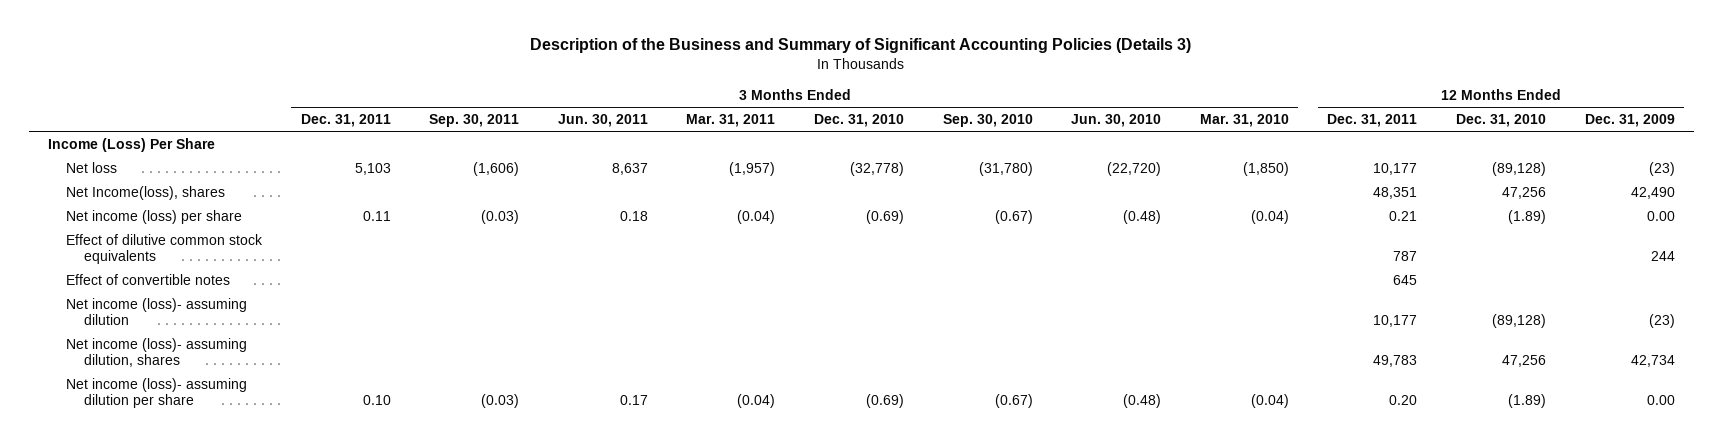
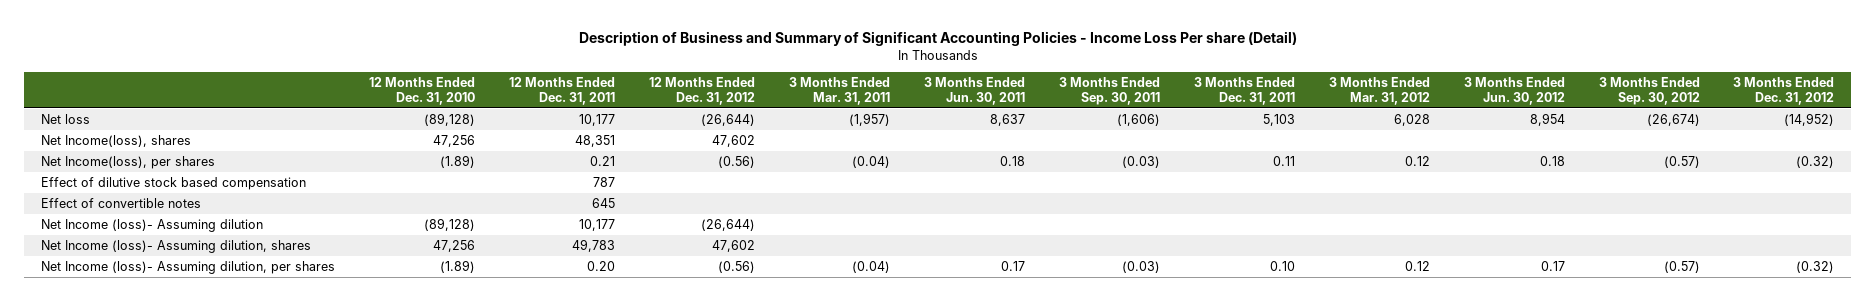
[530,38,1192,54] Description of the Business and Summary of Significant Accounting Policies (Details 3) -> [578,31,1297,47] Description of Business and Summary of Significant Accounting Policies - Income Loss Per share (Detail)
[813,114,904,128] Dec. 31, 2010 -> none
[942,114,1033,128] Sep. 30, 2010 -> none
[1071,114,1162,128] Jun. 30, 2010 -> none
[1199,114,1289,128] Mar. 31, 2010 -> none
[1584,114,1675,128] Dec. 31, 2009 -> none
none -> [649,77,756,105] 12 Months Ended Dec. 31, 2012
none -> [1328,77,1430,105] 3 Months Ended Mar. 31, 2012
none -> [1463,77,1565,105] 3 Months Ended Jun. 30, 2012
none -> [1598,77,1700,105] 3 Months Ended Sep. 30, 2012
none -> [1733,77,1835,105] 3 Months Ended Dec. 31, 2012
[47,137,215,152] Income (Loss) Per Share -> none
[66,209,243,224] Net income (loss) per share -> [41,156,216,170] Net Income(loss), per shares
[66,233,264,265] Effect of dilutive common stock equivalents -> [41,177,307,191] Effect of dilutive stock based compensation
[66,297,248,326] Net income (loss)- assuming dilution -> [41,219,264,233] Net Income (loss)- Assuming dilution
[66,337,248,368] Net income (loss)- assuming dilution, shares -> [41,240,312,254] Net Income (loss)- Assuming dilution, shares
[66,377,248,409] Net income (loss)- assuming dilution per share -> [41,261,336,275] Net Income (loss)- Assuming dilution, per shares

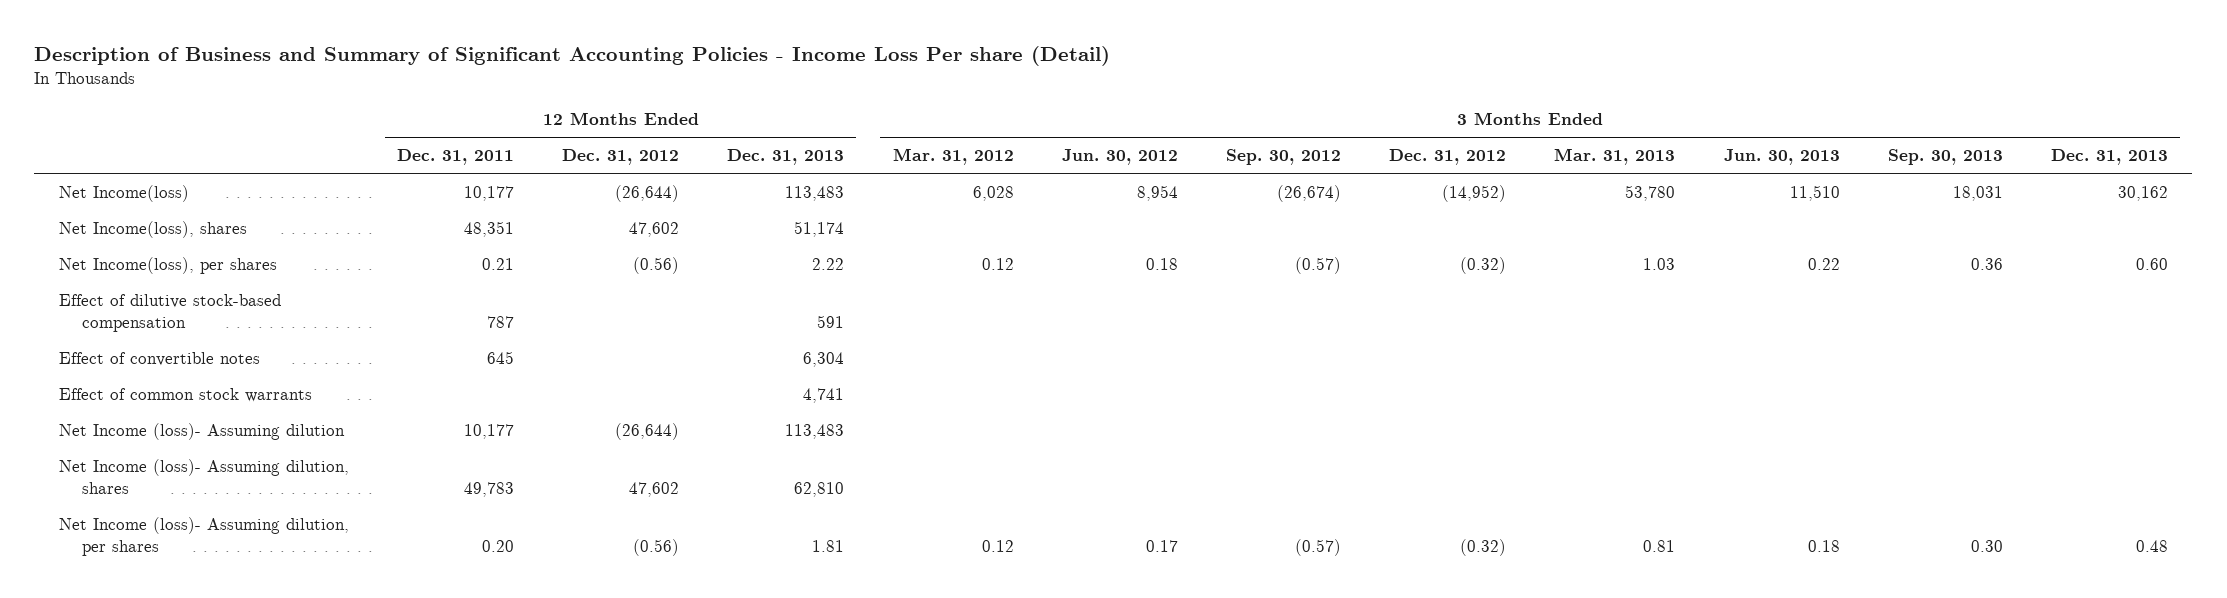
[369,77,476,105] 12 Months Ended Dec. 31, 2010 -> none
[789,77,891,105] 3 Months Ended Mar. 31, 2011 -> none
[923,77,1025,105] 3 Months Ended Jun. 30, 2011 -> none
[1058,77,1160,105] 3 Months Ended Sep. 30, 2011 -> none
[1193,77,1295,105] 3 Months Ended Dec. 31, 2011 -> none
none -> [727,149,845,166] Dec. 31, 2013
none -> [1554,148,1676,166] Mar. 31, 2013
none -> [1723,149,1840,166] Jun. 30, 2013
none -> [1887,149,2003,166] Sep. 30, 2013
none -> [2051,149,2169,166] Dec. 31, 2013
[41,114,91,125] Net loss -> [58,184,189,202] Net Income(loss)
[41,177,307,191] Effect of dilutive stock based compensation -> [58,293,281,332] Effect of dilutive stock-based compensation
none -> [58,387,312,402] Effect of common stock warrants

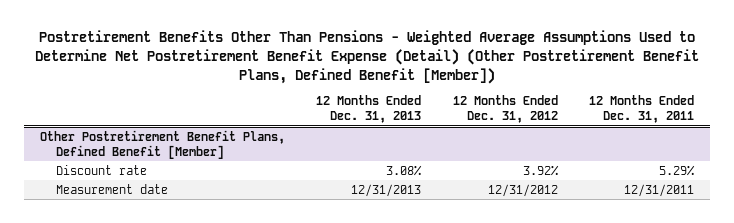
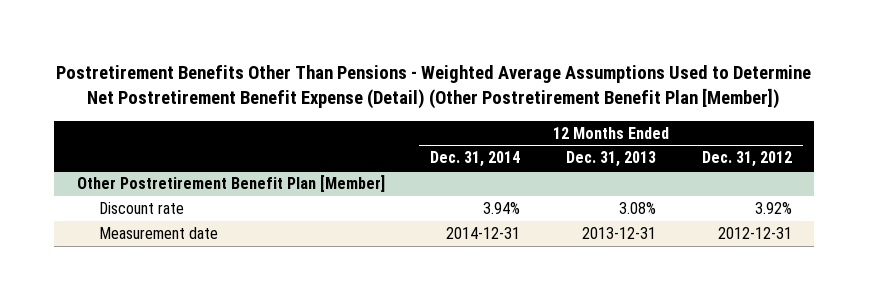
[34,30,699,84] Postretirement Benefits Other Than Pensions - Weighted Average Assumptions Used to Determine Net Postretirement Benefit Expense (Detail) (Other Postretirement Benefit Plans, Defined Benefit [Member]) -> [56,65,812,110] Postretirement Benefits Other Than Pensions - Weighted Average Assumptions Used to Determine Net Postretirement Benefit Expense (Detail) (Other Postretirement Benefit Plan [Member])
[589,95,695,124] 12 Months Ended Dec. 31, 2011 -> none
none -> [430,151,521,168] Dec. 31, 2014
[39,129,285,159] Other Postretirement Benefit Plans, Defined Benefit [Member] -> [76,175,385,193] Other Postretirement Benefit Plan [Member]
[351,183,422,197] 12/31/2013 -> [582,227,657,240] 2013-12-31
[487,183,558,197] 12/31/2012 -> [717,227,792,240] 2012-12-31

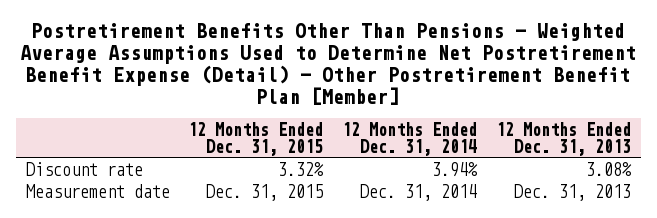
[56,65,812,110] Postretirement Benefits Other Than Pensions - Weighted Average Assumptions Used to Determine Net Postretirement Benefit Expense (Detail) (Other Postretirement Benefit Plan [Member]) -> [20,23,637,106] Postretirement Benefits Other Than Pensions - Weighted Average Assumptions Used to Determine Net Postretirement Benefit Expense (Detail) - Other Postretirement Benefit Plan [Member]
[701,151,792,168] Dec. 31, 2012 -> none
none -> [188,121,324,156] 12 Months Ended Dec. 31, 2015
[76,175,385,193] Other Postretirement Benefit Plan [Member] -> none
[446,227,521,240] 2014-12-31 -> [360,183,478,201] Dec. 31, 2014
[582,227,657,240] 2013-12-31 -> [514,183,632,201] Dec. 31, 2013

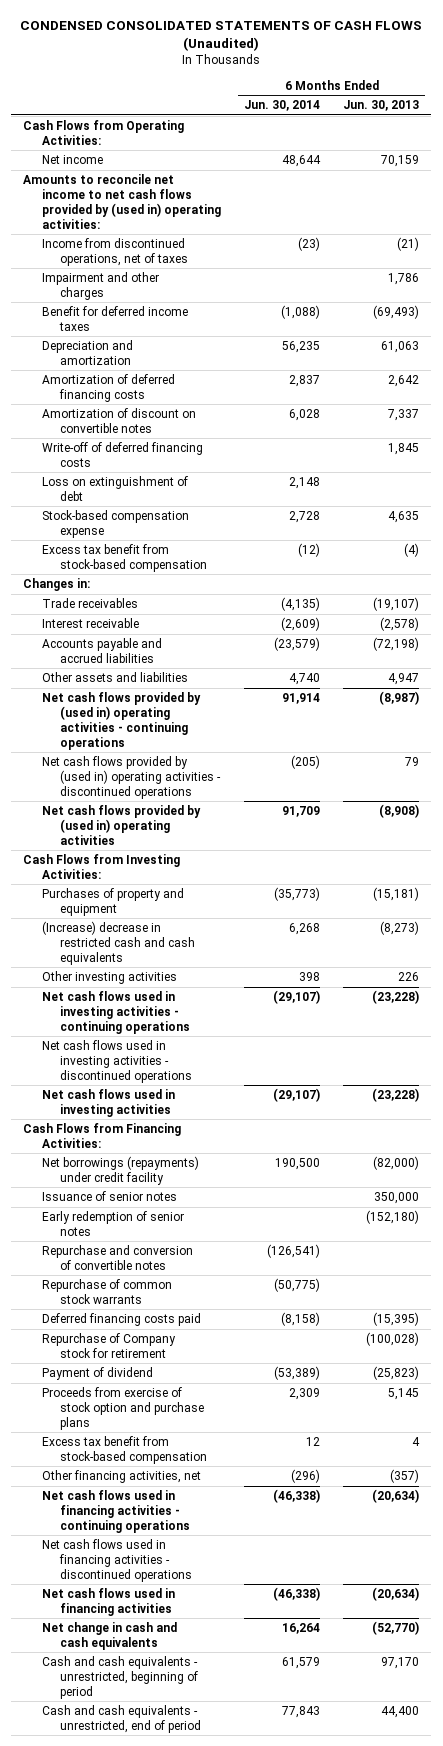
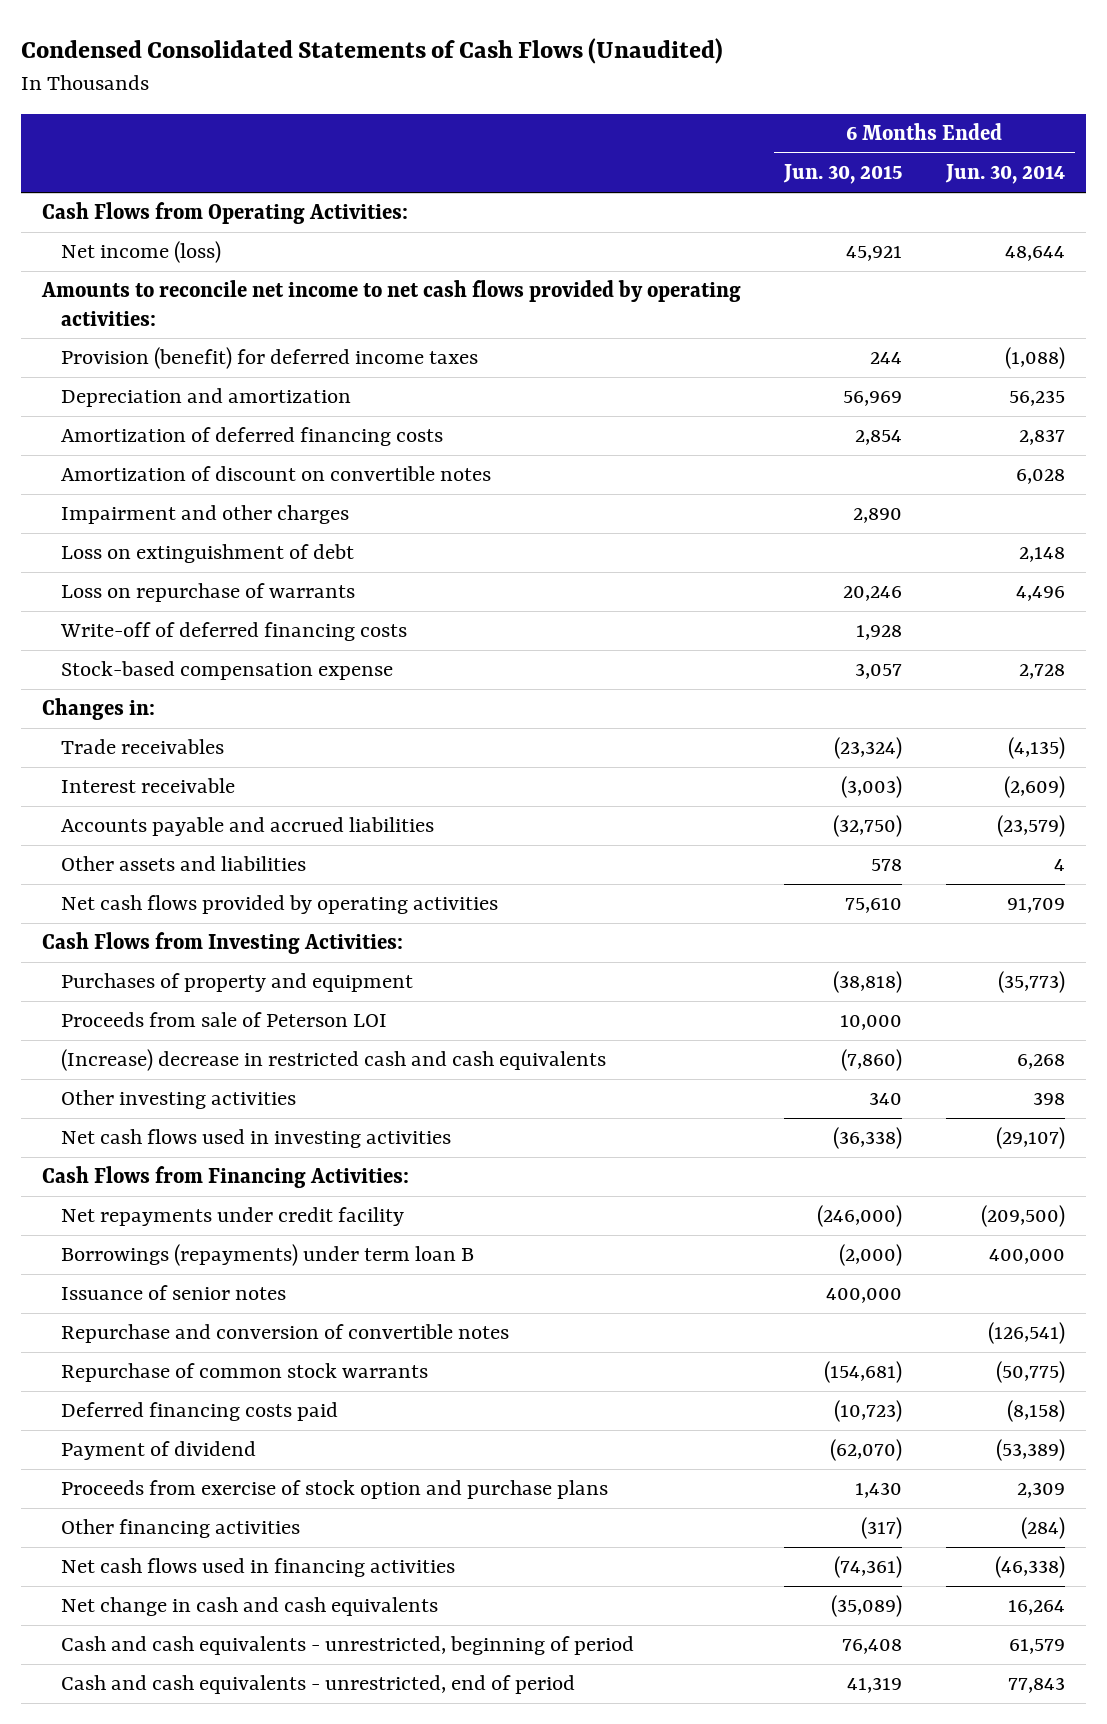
[20,20,423,51] CONDENSED CONSOLIDATED STATEMENTS OF CASH FLOWS (Unaudited) -> [20,37,723,64] Condensed Consolidated Statements of Cash Flows (Unaudited)
[343,100,420,112] Jun. 30, 2013 -> none
none -> [783,164,903,185] Jun. 30, 2015
[41,237,189,266] Income from discontinued operations, net of taxes -> none
[41,154,103,164] Net income -> [60,241,221,264] Net income (loss)
[23,173,221,229] Amounts to reconcile net income to net cash flows provided by (used in) operating activities: -> [41,280,742,326] Amounts to reconcile net income to net cash flows provided by operating activities:
[41,305,188,331] Benefit for deferred income taxes -> [60,347,478,370] Provision (benefit) for deferred income taxes
[41,271,159,300] Impairment and other charges -> [60,505,349,525] Impairment and other charges
none -> [60,583,355,603] Loss on repurchase of warrants
[41,441,203,467] Write-off of deferred financing costs -> [59,622,407,642] Write-off of deferred financing costs
[41,543,208,572] Excess tax benefit from stock-based compensation -> none
[41,755,222,799] Net cash flows provided by (used in) operating activities - discontinued operations -> none
[41,804,201,845] Net cash flows provided by (used in) operating activities -> none
[289,672,321,685] 4,740 -> [1053,859,1065,872] 4
[41,691,201,750] Net cash flows provided by (used in) operating activities - continuing operations -> [60,895,498,915] Net cash flows provided by operating activities
[282,692,321,704] 91,914 -> [1006,898,1065,914] 91,709
none -> [60,1012,387,1028] Proceeds from sale of Peterson LOI
[41,990,191,1034] Net cash flows used in investing activities - continuing operations -> none
[41,1039,193,1083] Net cash flows used in investing activities - discontinued operations -> none
[41,1155,199,1185] Net borrowings (repayments) under credit facility -> [60,1207,404,1227] Net repayments under credit facility
[275,1157,321,1170] 190,500 -> [980,1205,1065,1228] (209,500)
none -> [60,1244,474,1267] Borrowings (repayments) under term loan B
[41,1210,184,1236] Early redemption of senior notes -> none
[41,1332,176,1358] Repurchase of Company stock for retirement -> none
[41,1435,208,1464] Excess tax benefit from stock-based compensation -> none
[41,1489,191,1533] Net cash flows used in financing activities - continuing operations -> none
[41,1538,193,1582] Net cash flows used in financing activities - discontinued operations -> none
[41,1469,201,1483] Other financing activities, net -> [60,1519,300,1539] Other financing activities
[291,1468,321,1483] (296) -> [1020,1517,1065,1540] (284)

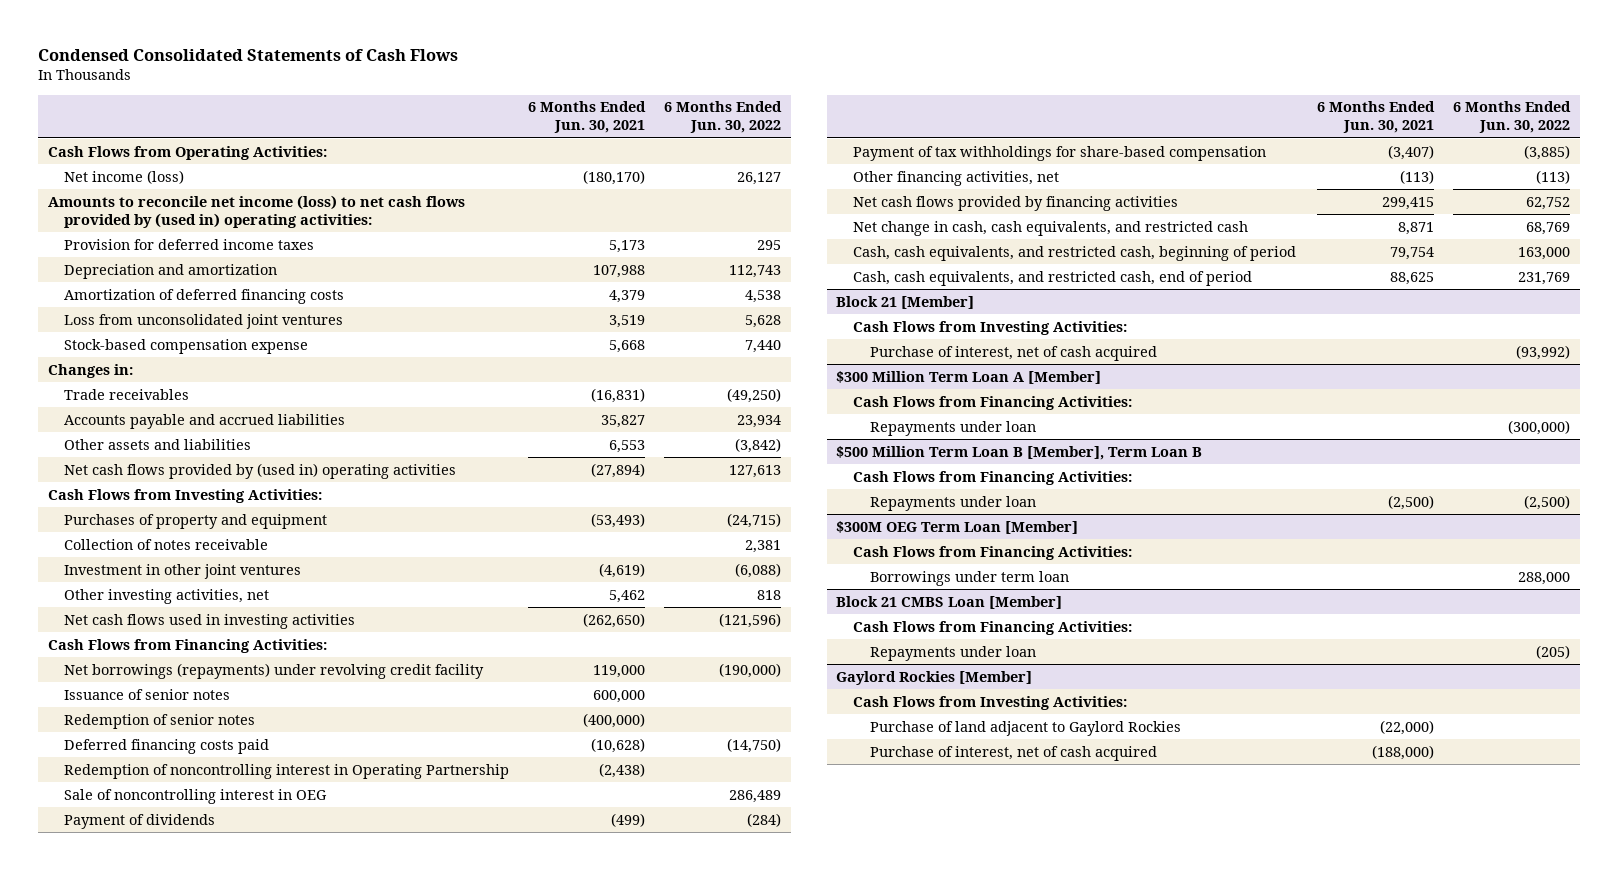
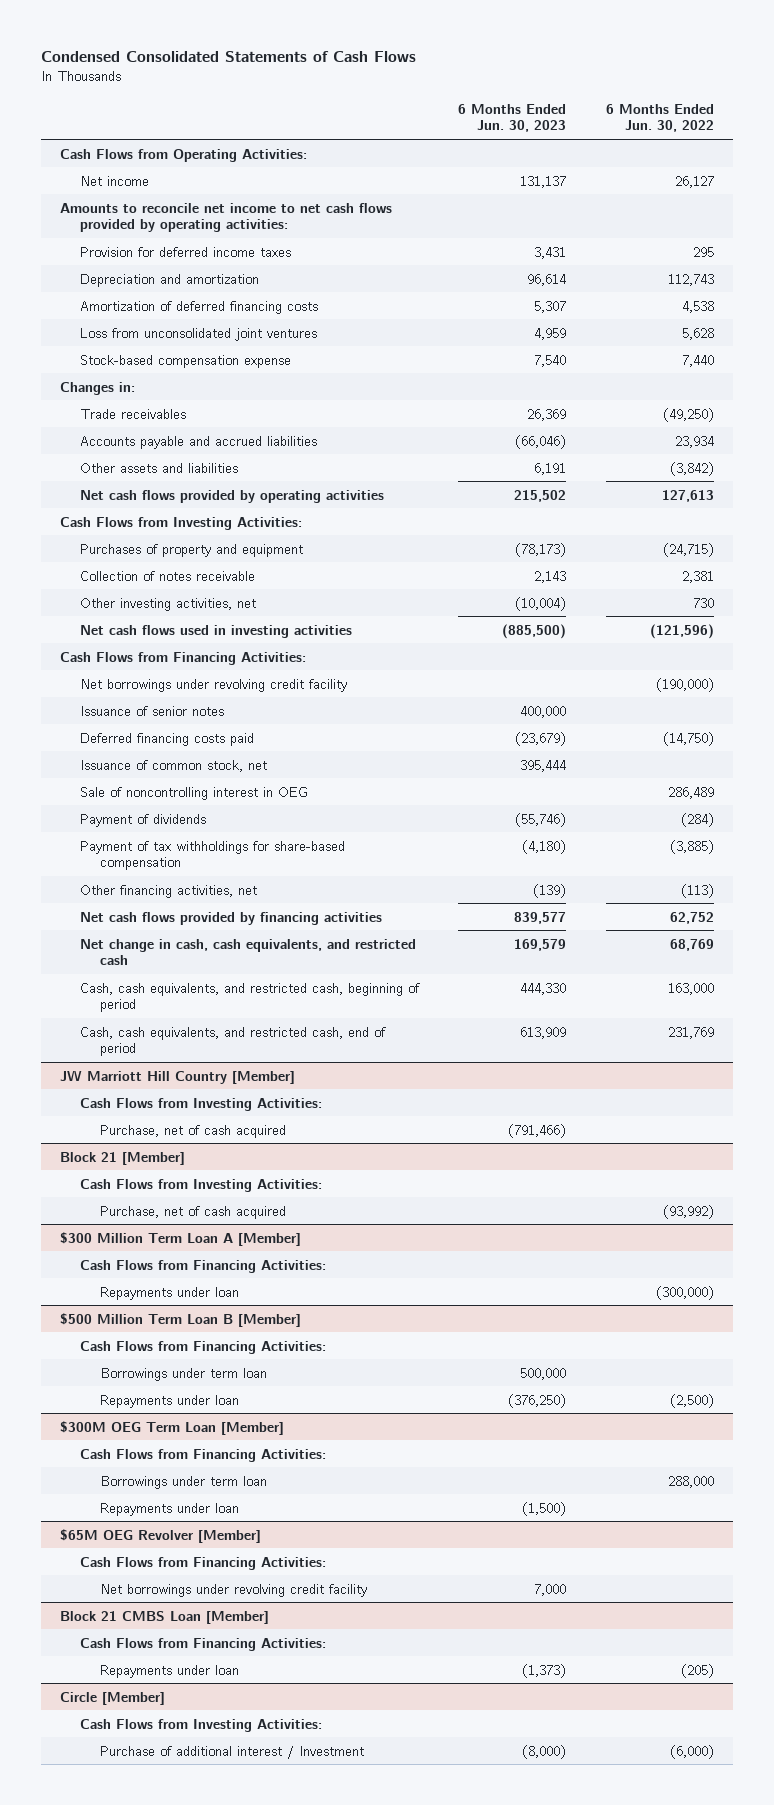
[528,101,647,134] 6 Months Ended Jun. 30, 2021 -> none
none -> [458,103,567,133] 6 Months Ended Jun. 30, 2023
[64,169,185,184] Net income (loss) -> [80,175,150,186] Net income
[47,194,465,228] Amounts to reconcile net income (loss) to net cash flows provided by (used in) operating activities: -> [60,202,393,233] Amounts to reconcile net income to net cash flows provided by operating activities:
[64,462,457,479] Net cash flows provided by (used in) operating activities -> [80,489,385,503] Net cash flows provided by operating activities
[64,563,302,579] Investment in other joint ventures -> none
[757,589,782,600] 818 -> [692,597,714,608] 730
[64,662,485,679] Net borrowings (repayments) under revolving credit facility -> [80,678,348,692] Net borrowings under revolving credit facility
[64,713,256,729] Redemption of senior notes -> none
[64,763,510,779] Redemption of noncontrolling interest in Operating Partnership -> none
none -> [80,759,268,772] Issuance of common stock, net
none -> [60,1069,296,1084] JW Marriott Hill Country [Member]
none -> [80,1097,323,1111] Cash Flows from Investing Activities:
none -> [99,1124,286,1138] Purchase, net of cash acquired
[870,345,1158,361] Purchase of interest, net of cash acquired -> [99,1205,286,1219] Purchase, net of cash acquired
[836,445,1203,460] $500 Million Term Loan B [Member], Term Loan B -> [60,1312,302,1327] $500 Million Term Loan B [Member]
none -> [99,1367,267,1381] Borrowings under term loan
none -> [99,1502,239,1516] Repayments under loan
none -> [60,1528,262,1543] $65M OEG Revolver [Member]
none -> [80,1556,327,1570] Cash Flows from Financing Activities:
none -> [99,1583,367,1597] Net borrowings under revolving credit facility
[836,670,1033,685] Gaylord Rockies [Member] -> none
none -> [60,1691,166,1705] Circle [Member]
[870,720,1182,736] Purchase of land adjacent to Gaylord Rockies -> none
[870,745,1158,761] Purchase of interest, net of cash acquired -> none
none -> [99,1745,364,1759] Purchase of additional interest / Investment

